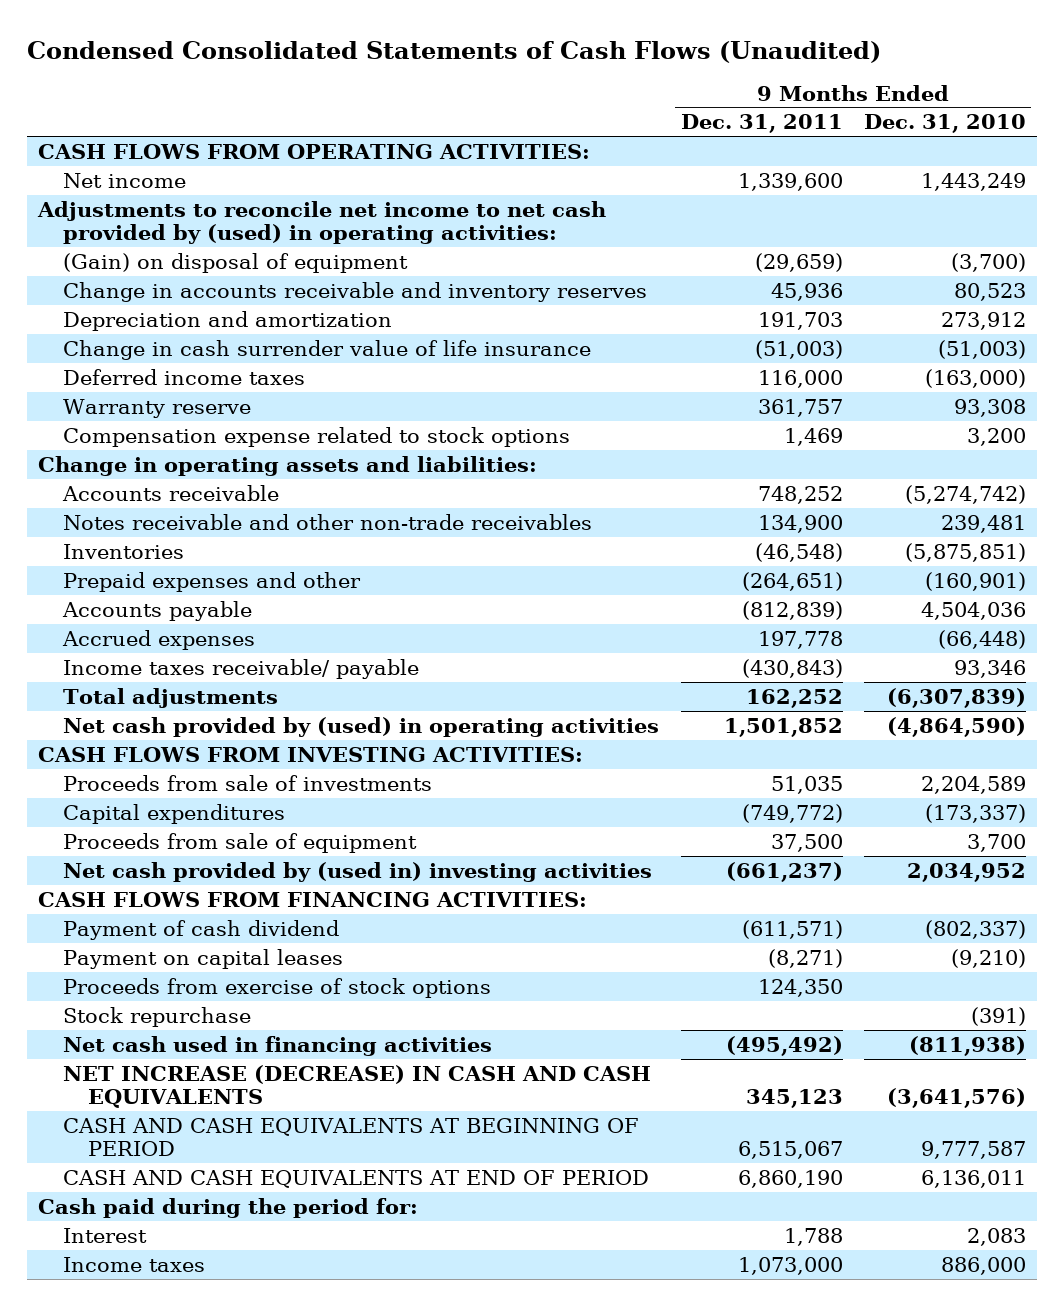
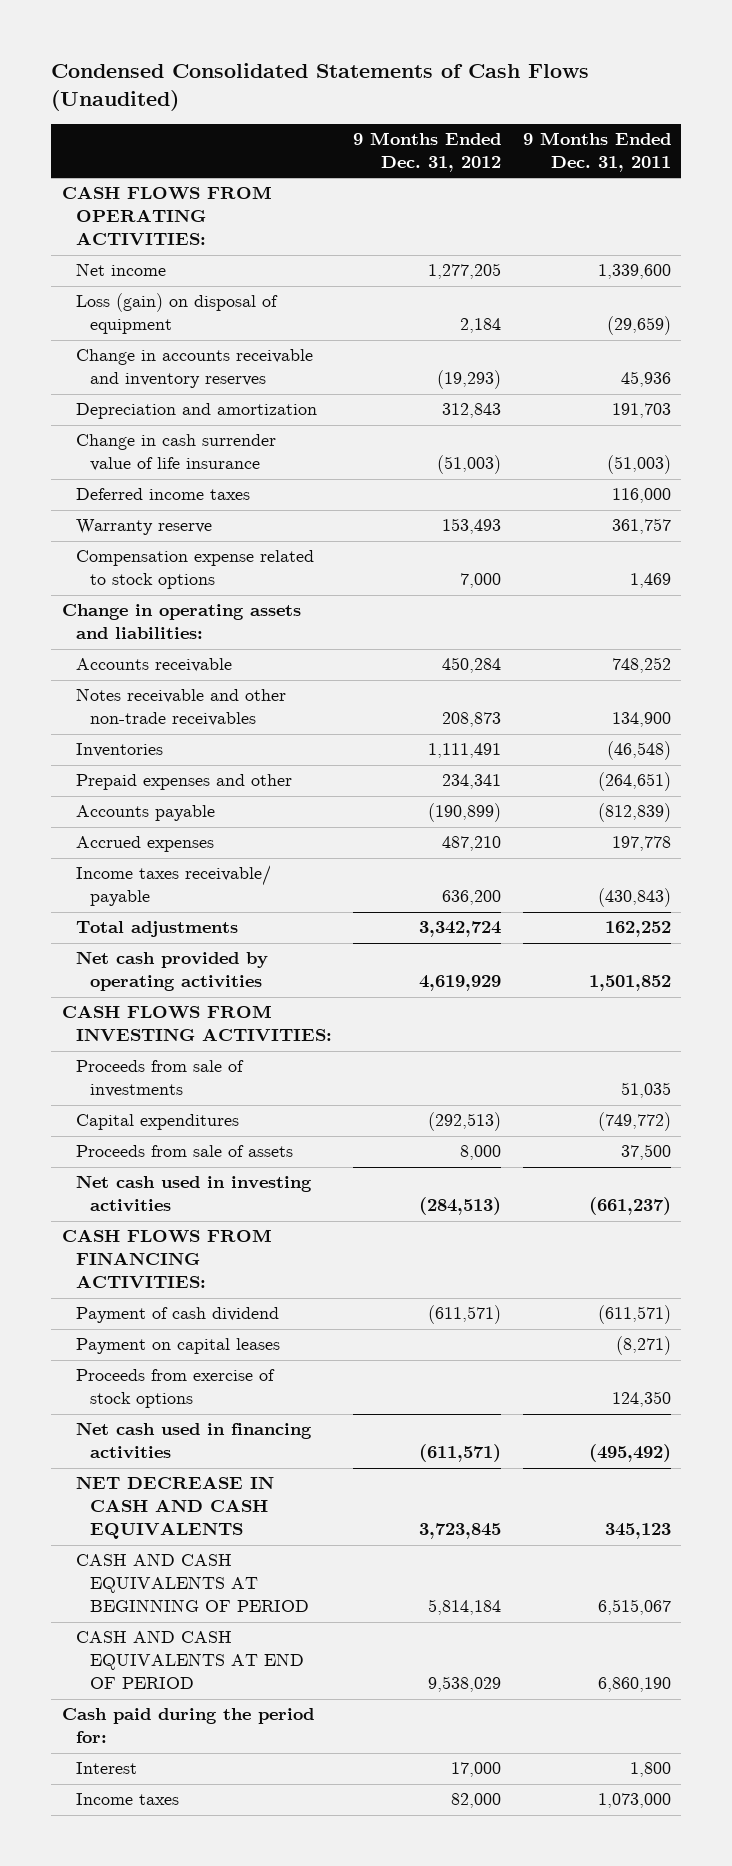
[863,114,1026,134] Dec. 31, 2010 -> none
none -> [353,132,502,172] 9 Months Ended Dec. 31, 2012
[36,200,606,245] Adjustments to reconcile net income to net cash provided by (used) in operating activities: -> none
[63,252,409,273] (Gain) on disposal of equipment -> [75,293,278,335] Loss (gain) on disposal of equipment
[63,716,660,737] Net cash provided by (used) in operating activities -> [75,951,268,992] Net cash provided by operating activities
[63,832,418,853] Proceeds from sale of equipment -> [75,1145,293,1158] Proceeds from sale of assets
[63,861,653,882] Net cash provided by (used in) investing activities -> [75,1175,312,1213] Net cash used in investing activities
[63,1006,252,1027] Stock repurchase -> none
[63,1064,652,1109] NET INCREASE (DECREASE) IN CASH AND CASH EQUIVALENTS -> [75,1476,274,1540] NET DECREASE IN CASH AND CASH EQUIVALENTS
[783,1227,843,1246] 1,788 -> [629,1762,671,1778] 1,800

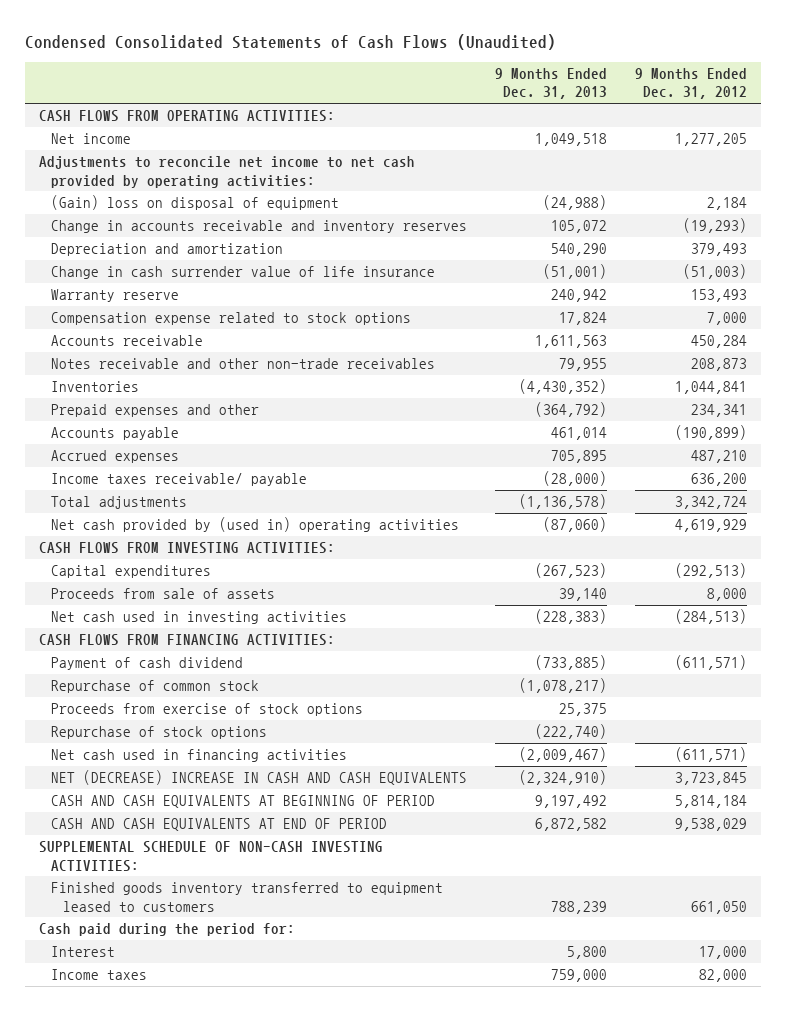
[522,132,671,172] 9 Months Ended Dec. 31, 2011 -> none
none -> [495,67,608,100] 9 Months Ended Dec. 31, 2013
none -> [38,155,415,188] Adjustments to reconcile net income to net cash provided by operating activities:
[75,293,278,335] Loss (gain) on disposal of equipment -> [50,194,339,210] (Gain) loss on disposal of equipment
[442,403,502,419] 312,843 -> [691,242,748,256] 379,493
[75,488,250,501] Deferred income taxes -> none
[61,604,301,640] Change in operating assets and liabilities: -> none
[428,743,502,759] 1,111,491 -> [675,380,748,394] 1,044,841
[75,951,268,992] Net cash provided by operating activities -> [50,516,459,532] Net cash provided by (used in) operating activities
[75,1060,244,1098] Proceeds from sale of investments -> none
[75,1338,280,1355] Payment on capital leases -> none
none -> [50,679,259,693] Repurchase of common stock
none -> [50,725,267,739] Repurchase of stock options
[75,1476,274,1540] NET DECREASE IN CASH AND CASH EQUIVALENTS -> [50,769,467,785] NET (DECREASE) INCREASE IN CASH AND CASH EQUIVALENTS
none -> [38,840,383,872] SUPPLEMENTAL SCHEDULE OF NON-CASH INVESTING ACTIVITIES:
none -> [50,881,443,912] Finished goods inventory transferred to equipment leased to customers

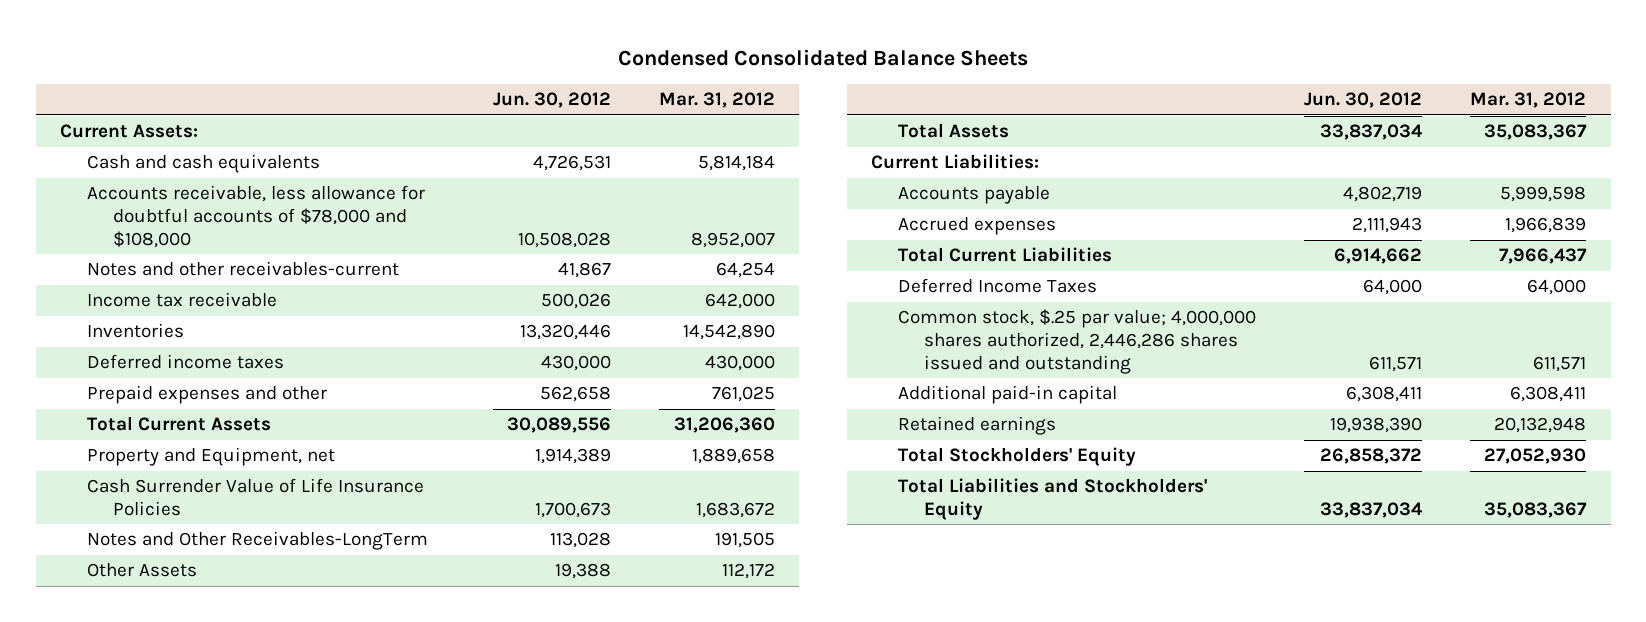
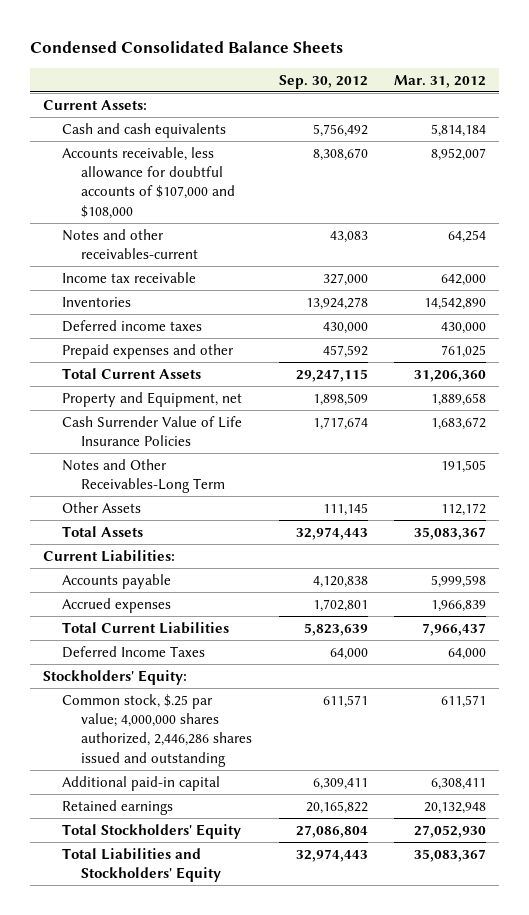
[492,92,611,109] Jun. 30, 2012 -> none
none -> [278,74,368,89] Sep. 30, 2012
[86,185,425,248] Accounts receivable, less allowance for doubtful accounts of $78,000 and $108,000 -> [62,146,236,219] Accounts receivable, less allowance for doubtful accounts of $107,000 and $108,000
[86,531,428,551] Notes and Other Receivables-LongTerm -> [62,458,226,494] Notes and Other Receivables-Long Term
none -> [43,669,188,685] Stockholders' Equity:

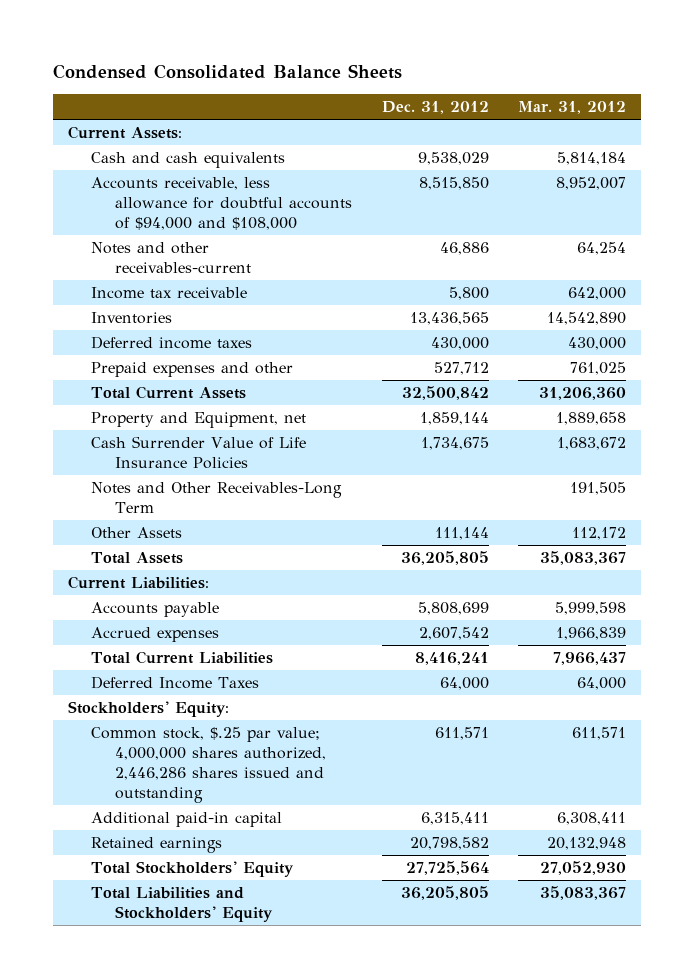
[278,74,368,89] Sep. 30, 2012 -> none
none -> [381,101,489,115] Dec. 31, 2012
[62,146,236,219] Accounts receivable, less allowance for doubtful accounts of $107,000 and $108,000 -> [91,177,353,230] Accounts receivable, less allowance for doubtful accounts of $94,000 and $108,000

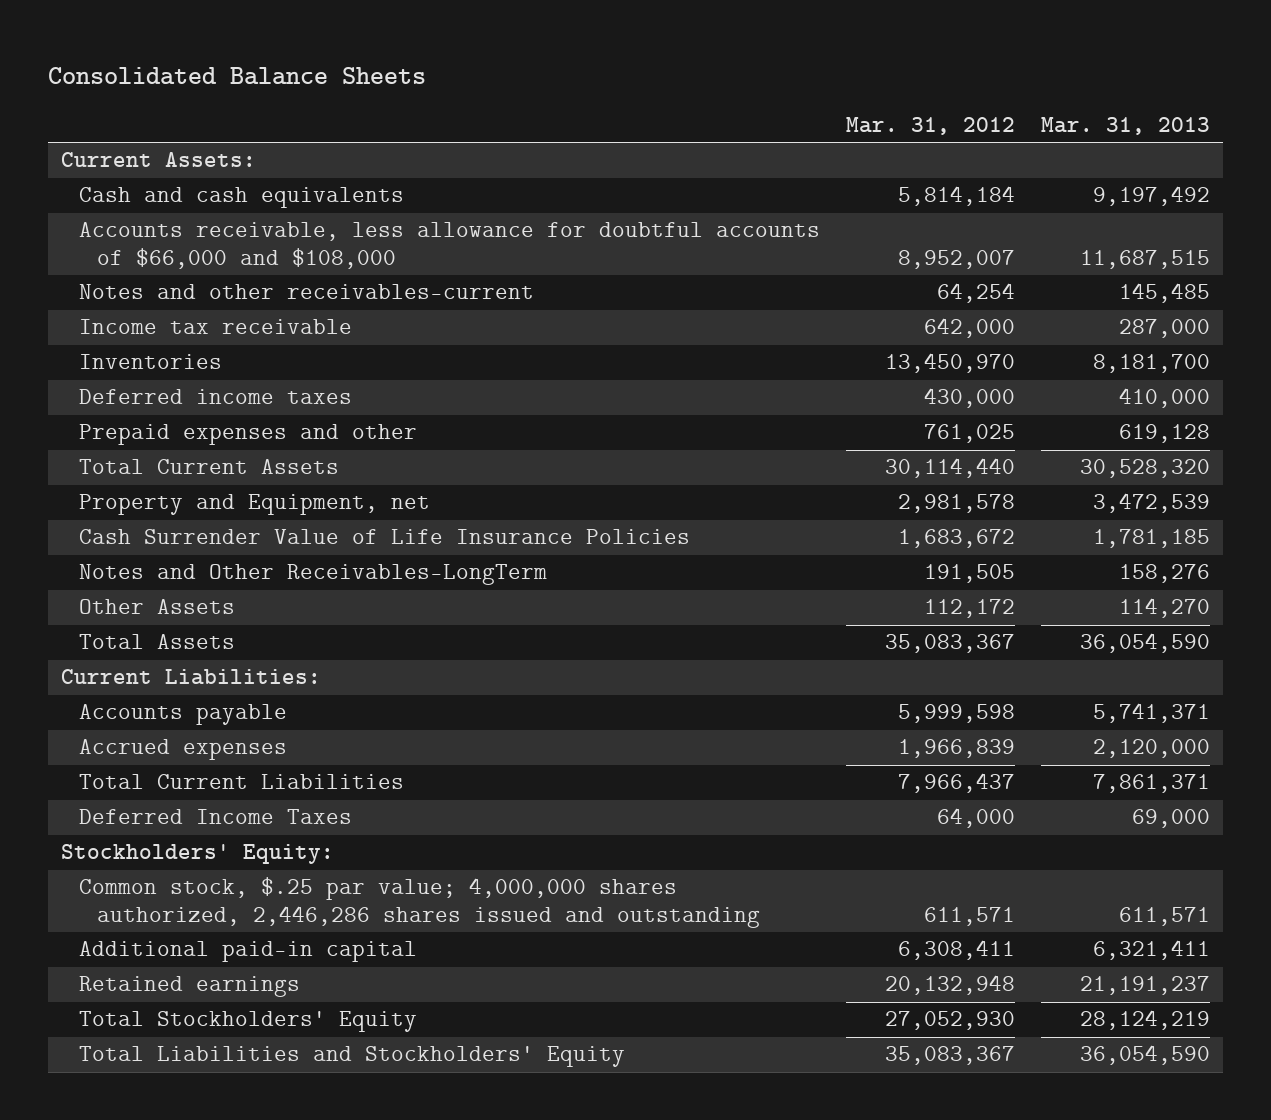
[53,63,403,79] Condensed Consolidated Balance Sheets -> [48,67,427,86] Consolidated Balance Sheets
[381,101,489,115] Dec. 31, 2012 -> none
none -> [1041,116,1211,135] Mar. 31, 2013
[91,177,353,230] Accounts receivable, less allowance for doubtful accounts of $94,000 and $108,000 -> [79,222,821,269] Accounts receivable, less allowance for doubtful accounts of $66,000 and $108,000
[547,312,627,326] 14,542,890 -> [885,353,1016,374] 13,450,970
[539,387,627,401] 31,206,360 -> [885,458,1016,479] 30,114,440
[556,412,627,426] 1,889,658 -> [898,494,1016,514] 2,981,578
[91,482,343,513] Notes and Other Receivables-Long Term -> [79,564,548,586] Notes and Other Receivables-LongTerm

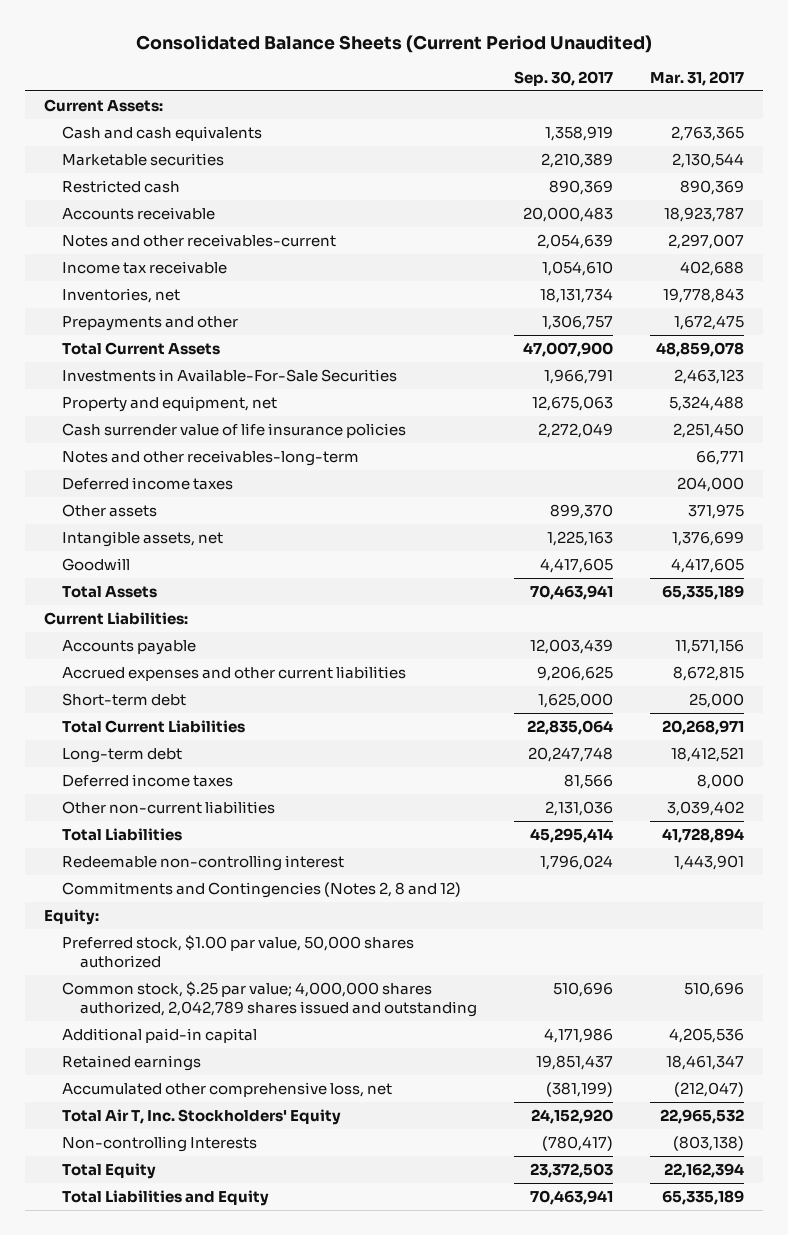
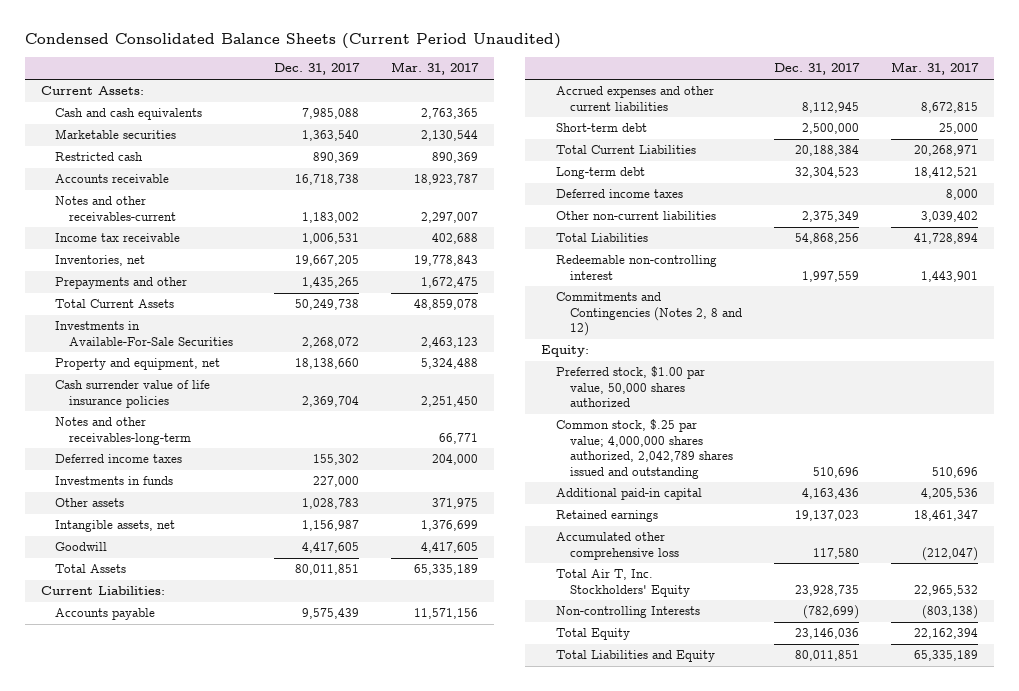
[135,34,652,53] Consolidated Balance Sheets (Current Period Unaudited) -> [25,33,562,50] Condensed Consolidated Balance Sheets (Current Period Unaudited)
[514,70,614,86] Sep. 30, 2017 -> none
none -> [273,63,360,76] Dec. 31, 2017
none -> [55,476,174,486] Investments in funds
[61,1081,392,1097] Accumulated other comprehensive loss, net -> [555,532,679,560] Accumulated other comprehensive loss

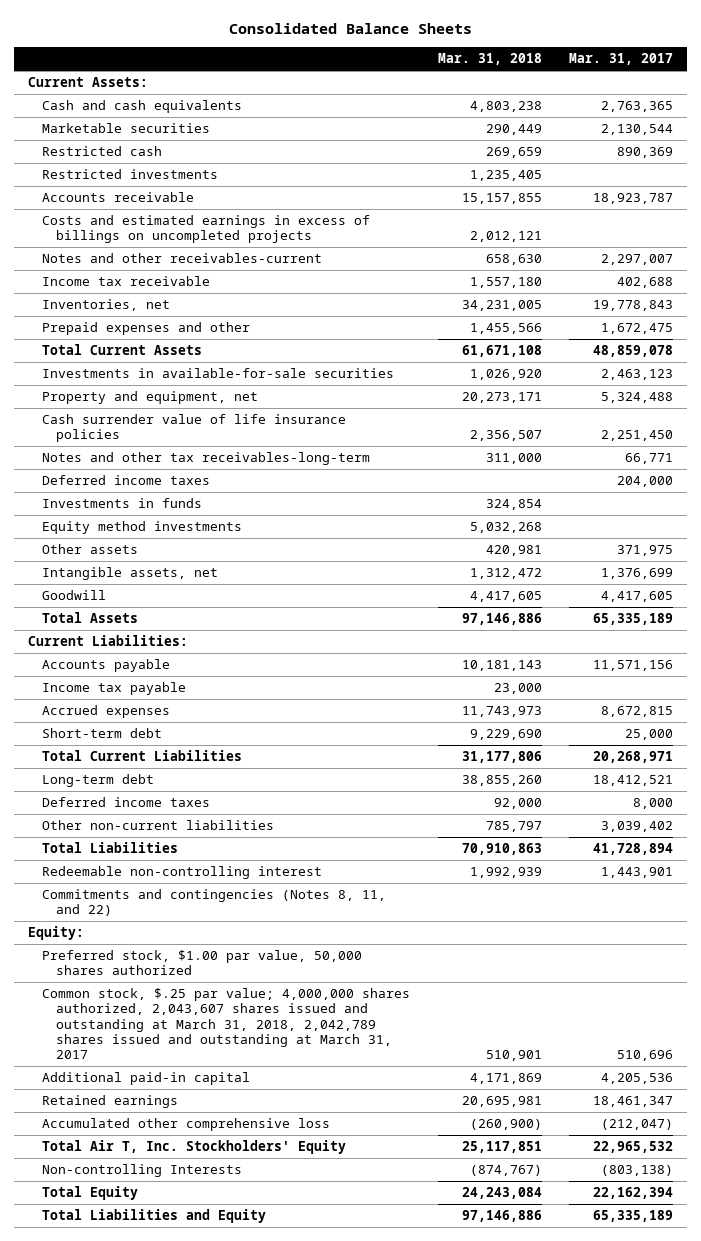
[25,33,562,50] Condensed Consolidated Balance Sheets (Current Period Unaudited) -> [228,23,472,35] Consolidated Balance Sheets
[273,63,360,76] Dec. 31, 2017 -> none
none -> [437,53,542,66] Mar. 31, 2018
none -> [42,169,219,180] Restricted investments
none -> [42,215,371,244] Costs and estimated earnings in excess of billings on uncompleted projects
[55,277,188,290] Prepayments and other -> [42,322,251,336] Prepaid expenses and other
[55,321,234,346] Investments in Available-For-Sale Securities -> [42,368,395,379] Investments in available-for-sale securities
[55,417,192,445] Notes and other receivables-long-term -> [42,452,371,466] Notes and other tax receivables-long-term
none -> [42,521,243,535] Equity method investments
none -> [42,682,187,696] Income tax payable
[555,86,714,111] Accrued expenses and other current liabilities -> [42,705,171,719] Accrued expenses
[555,292,742,337] Commitments and Contingencies (Notes 2, 8 and 12) -> [42,889,387,917] Commitments and contingencies (Notes 8, 11, and 22)
[555,419,733,479] Common stock, $.25 par value; 4,000,000 shares authorized, 2,042,789 shares issued and outstanding -> [42,988,411,1059] Common stock, $.25 par value; 4,000,000 shares authorized, 2,043,607 shares issued and outstanding at March 31, 2018, 2,042,789 shares issued and outstanding at March 31, 2017

